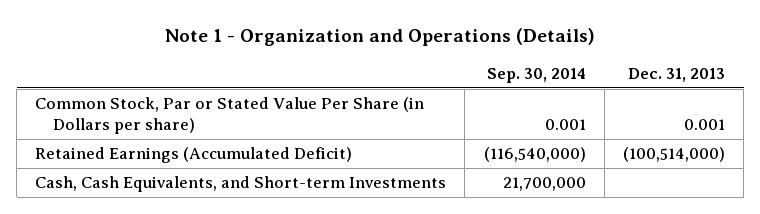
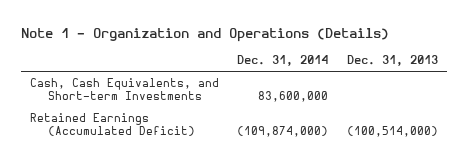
[486,67,586,83] Sep. 30, 2014 -> none
none -> [237,55,329,67] Dec. 31, 2014
[35,97,425,135] Common Stock, Par or Stated Value Per Share (in Dollars per share) -> none
[35,147,353,164] Retained Earnings (Accumulated Deficit) -> [30,113,195,137] Retained Earnings (Accumulated Deficit)

